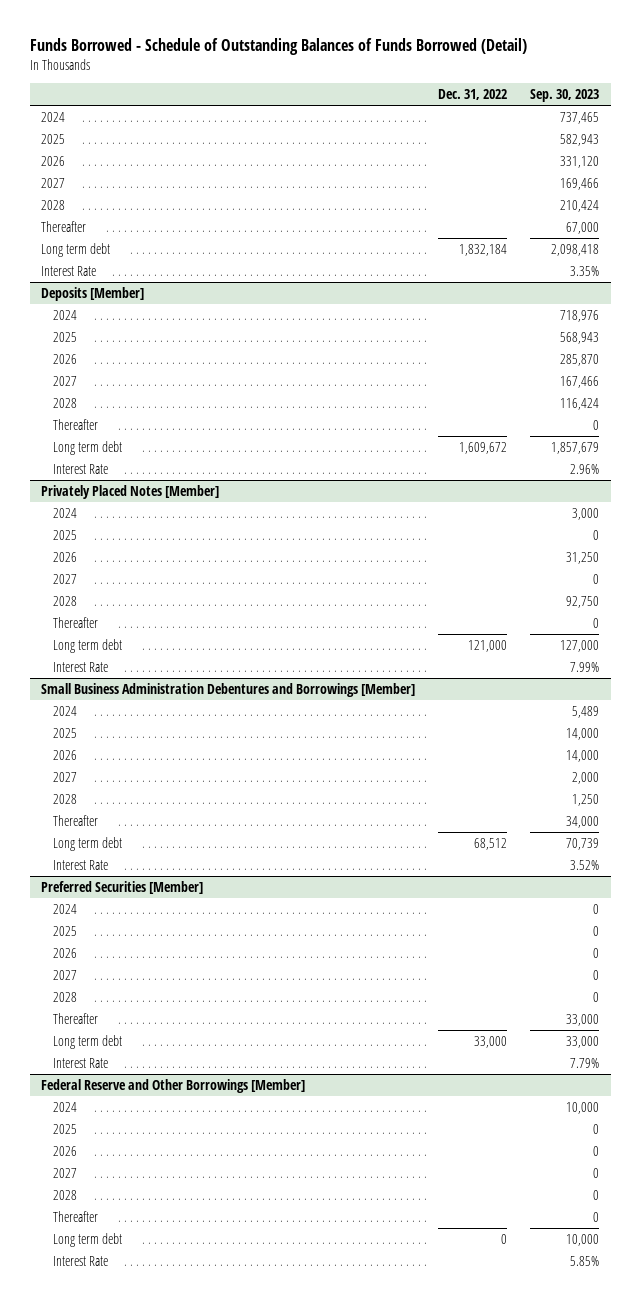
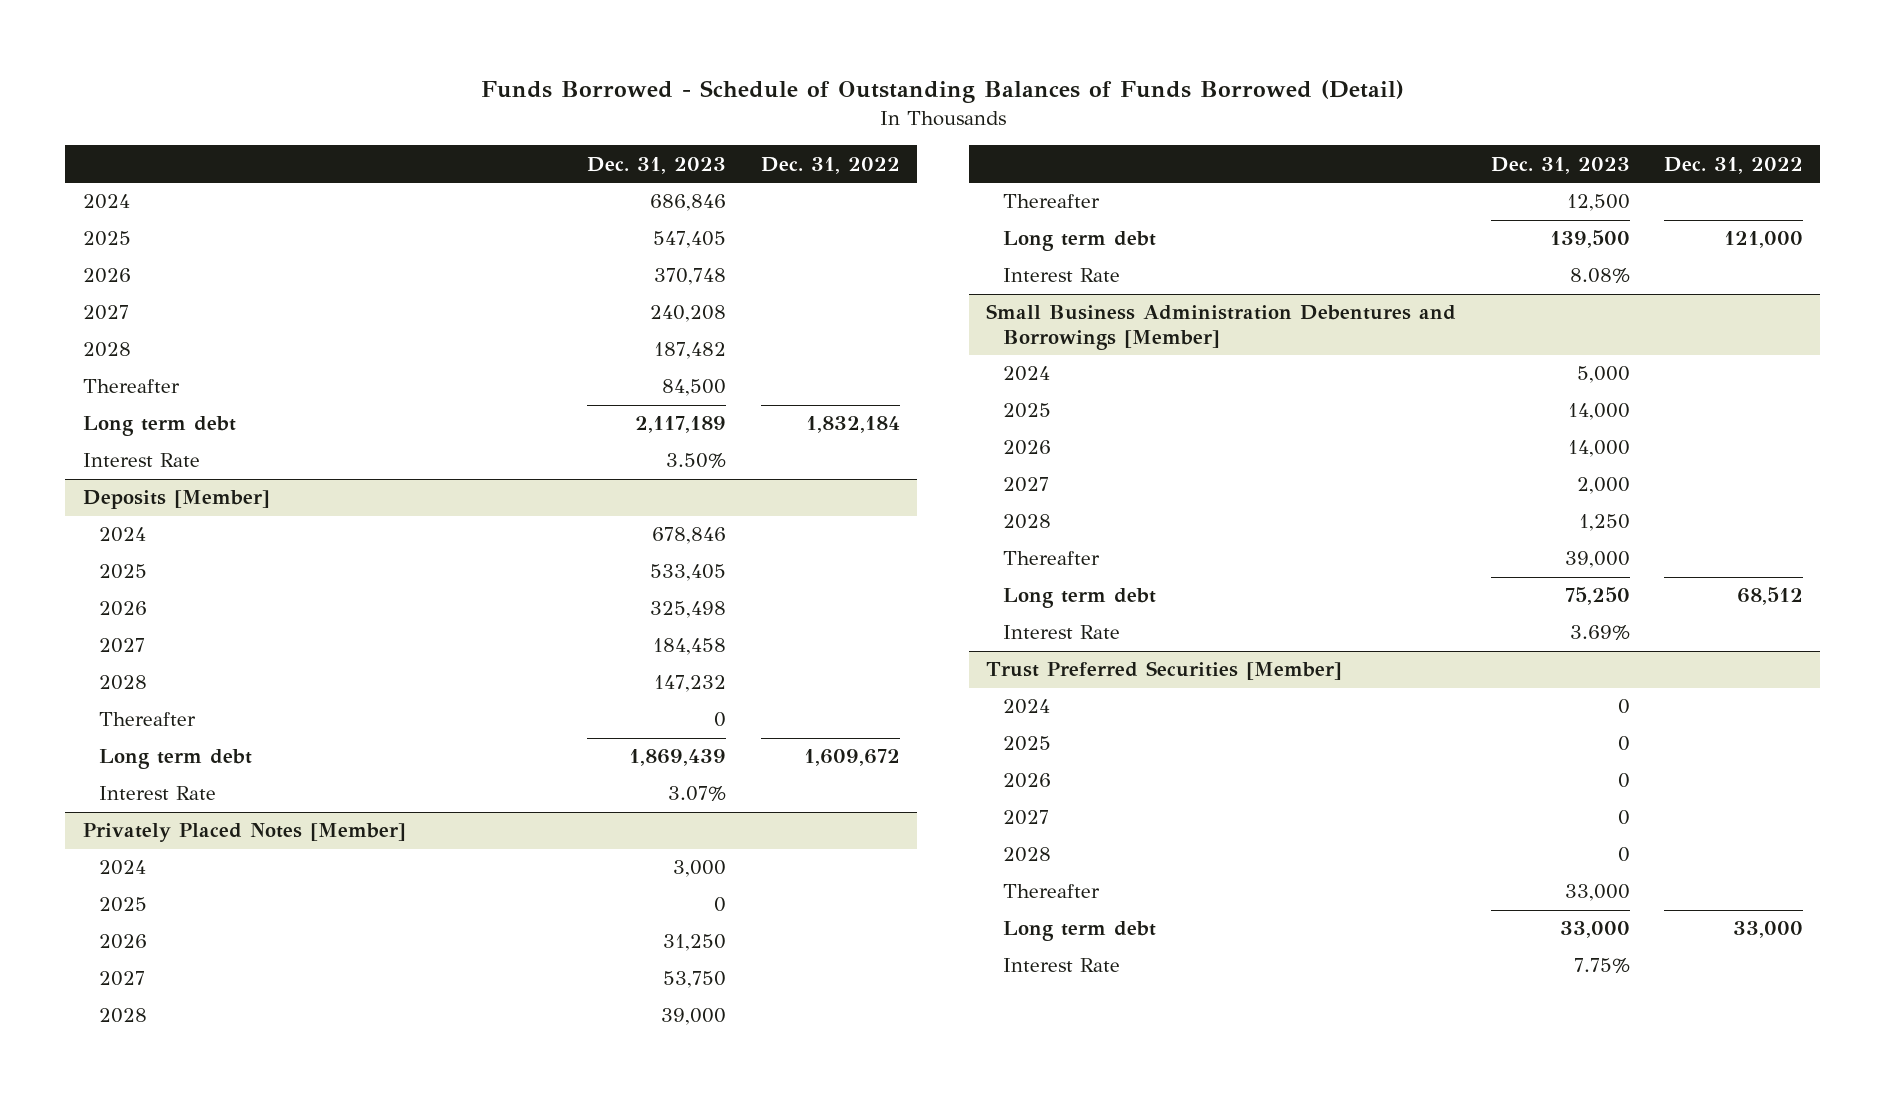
[530,89,600,103] Sep. 30, 2023 -> none
none -> [587,156,727,174] Dec. 31, 2023
[41,880,204,894] Preferred Securities [Member] -> [985,661,1342,681] Trust Preferred Securities [Member]
[41,1078,306,1093] Federal Reserve and Other Borrowings [Member] -> none
[52,1101,77,1112] 2024 -> none
[52,1123,77,1134] 2025 -> none
[52,1145,77,1156] 2026 -> none
[52,1167,77,1178] 2027 -> none
[52,1189,77,1200] 2028 -> none
[52,1210,98,1222] Thereafter -> none
[52,1232,122,1247] Long term debt -> none
[52,1255,108,1266] Interest Rate -> none

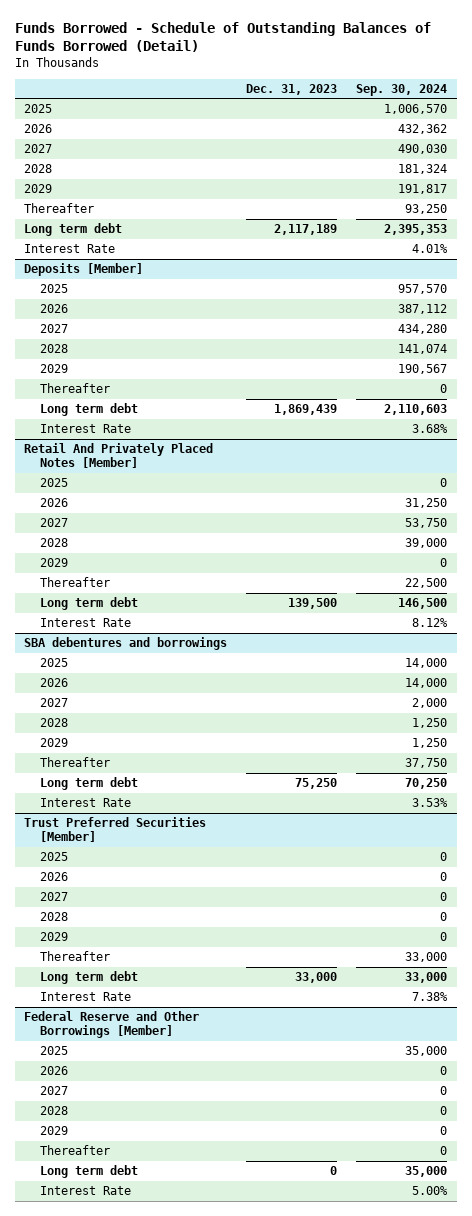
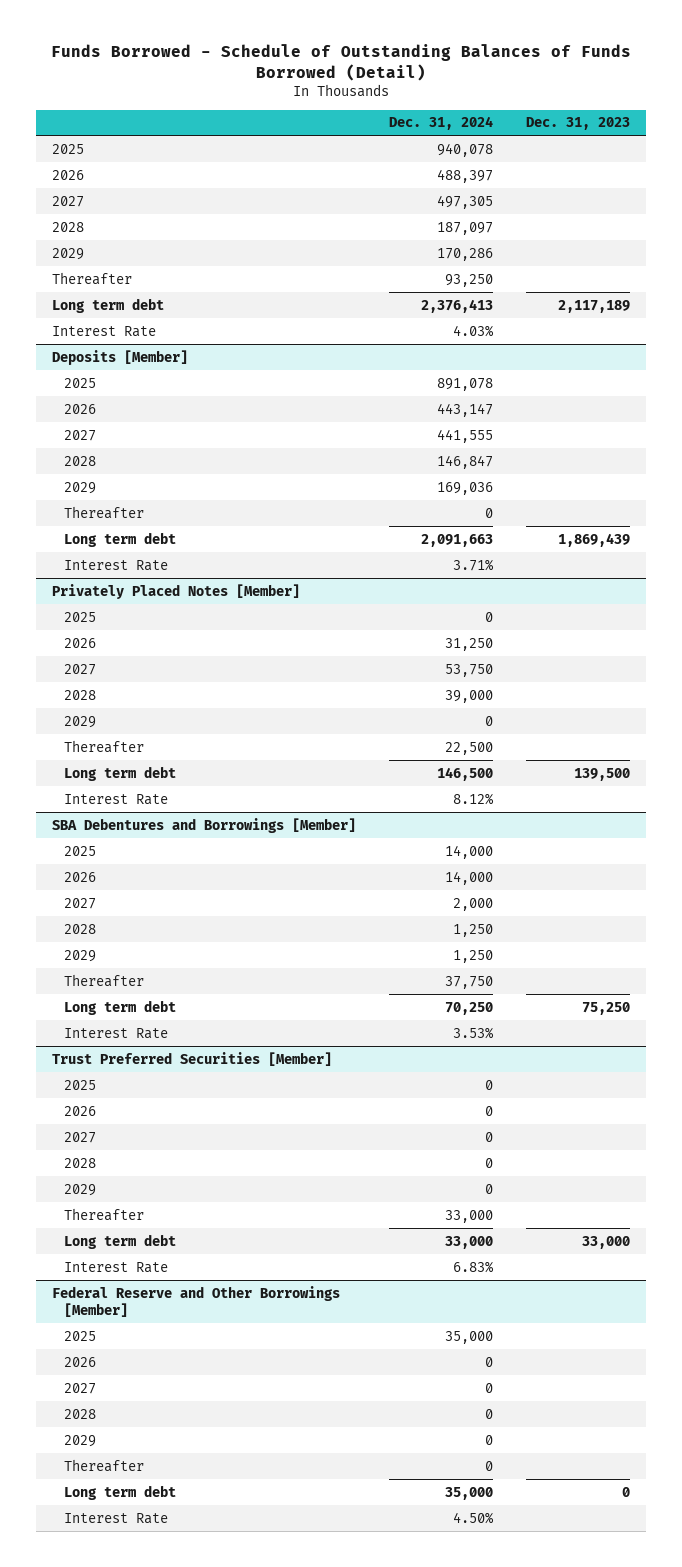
[356,83,448,96] Sep. 30, 2024 -> none
none -> [388,116,493,131] Dec. 31, 2024
[24,443,214,469] Retail And Privately Placed Notes [Member] -> [51,583,300,599] Privately Placed Notes [Member]
[24,637,228,651] SBA debentures and borrowings -> [51,817,356,833] SBA Debentures and Borrowings [Member]

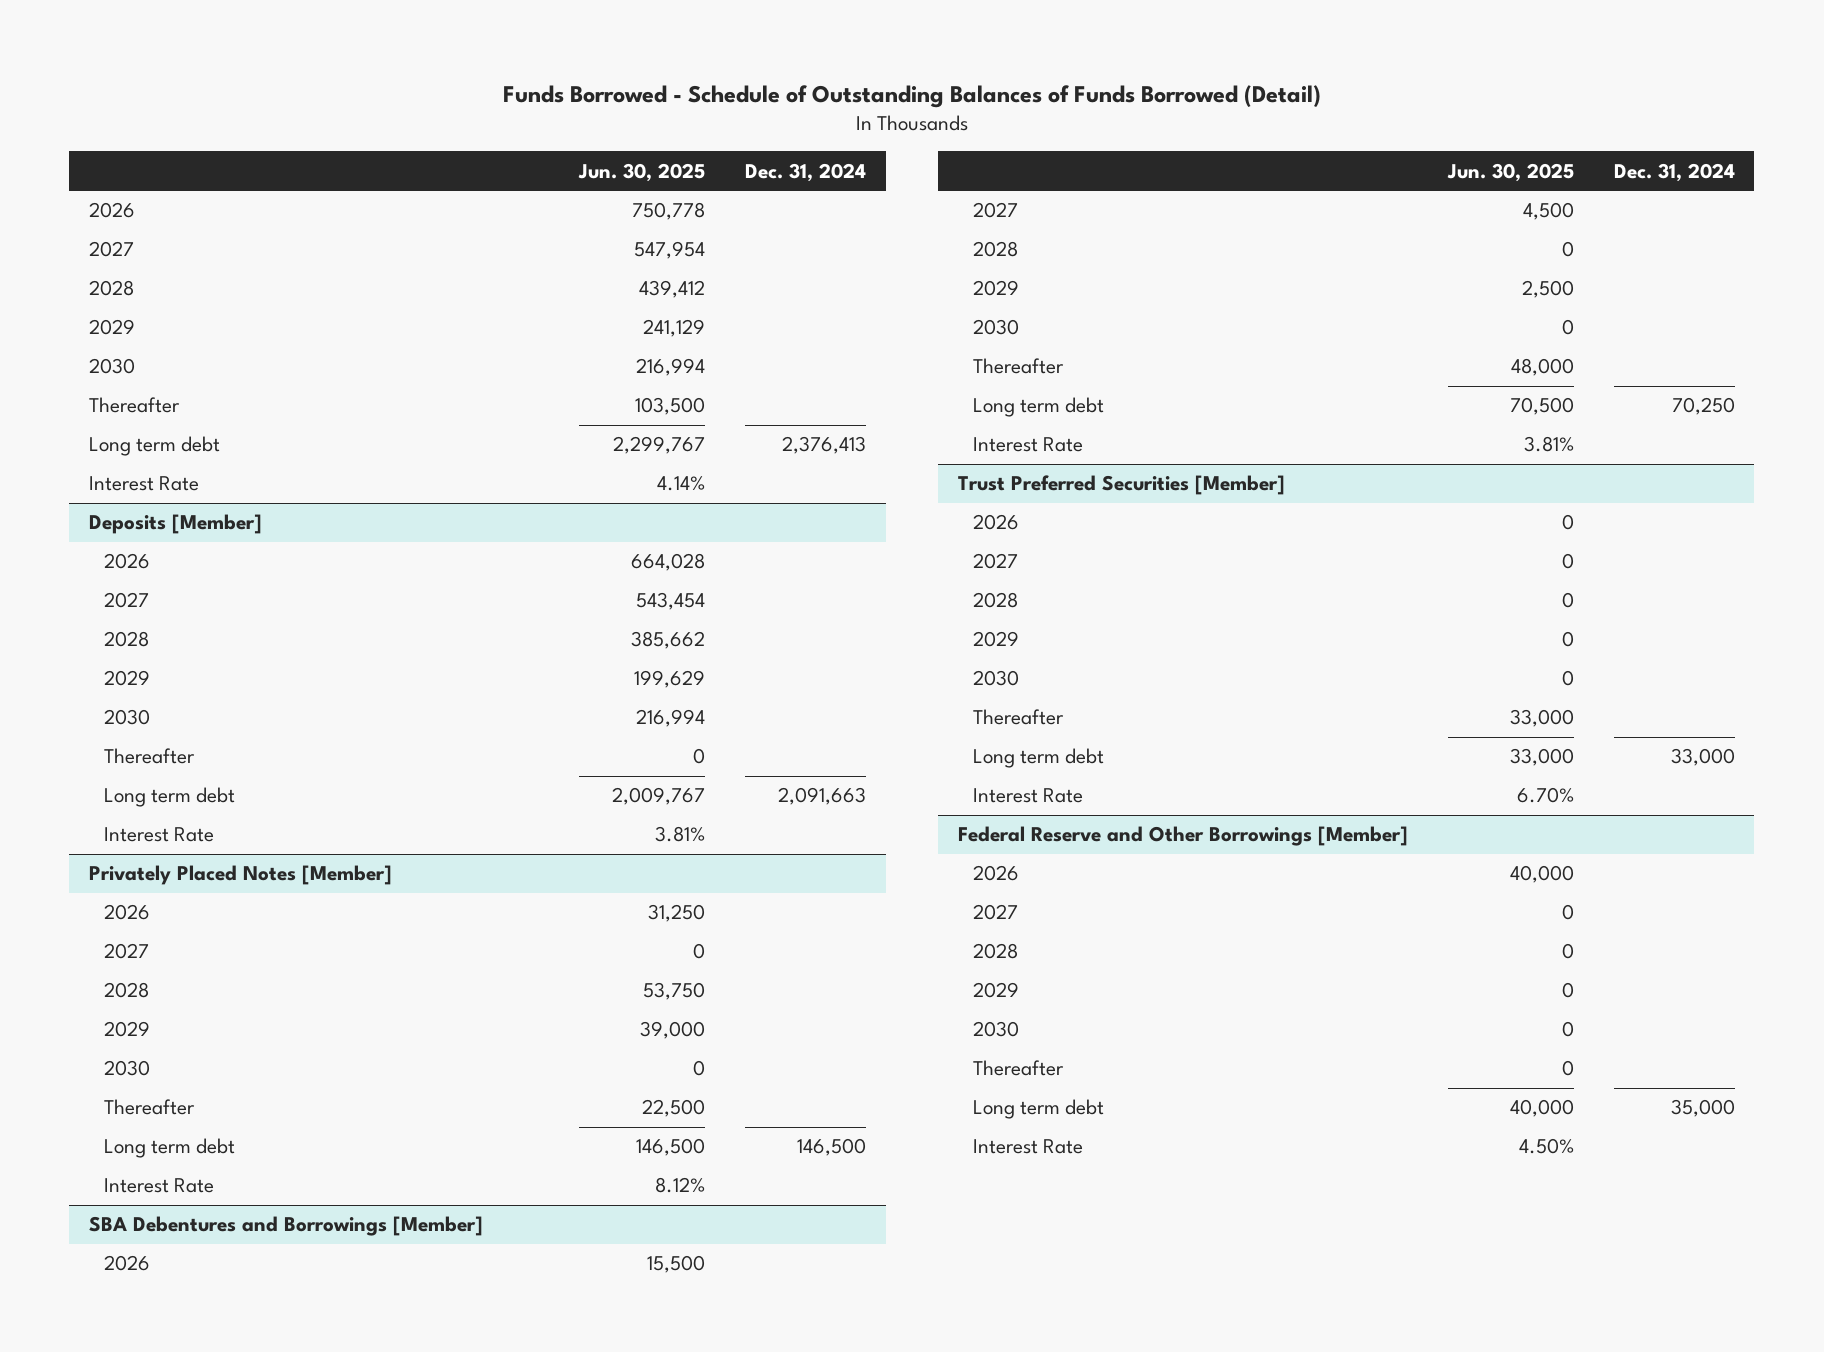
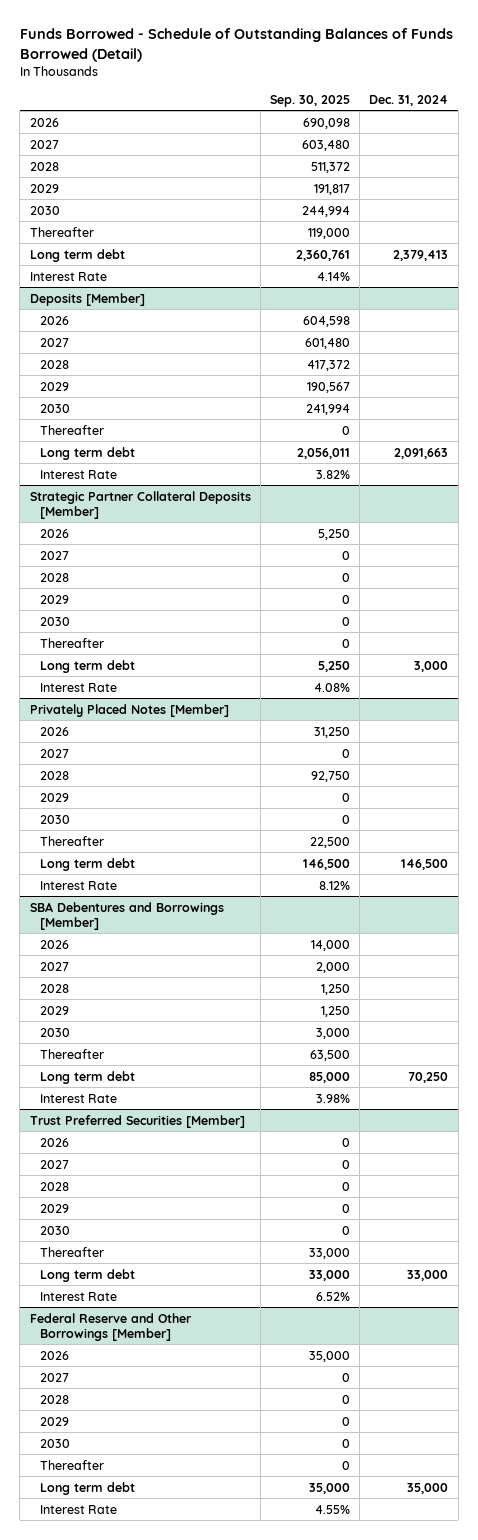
[578,162,706,182] Jun. 30, 2025 -> none
none -> [270,94,351,107] Sep. 30, 2025
[781,436,866,455] 2,376,413 -> [393,249,449,261] 2,379,413
none -> [29,490,251,519] Strategic Partner Collateral Deposits [Member]
none -> [39,528,69,538] 2026
none -> [39,550,69,560] 2027
none -> [39,572,69,582] 2028
none -> [39,594,69,604] 2029
none -> [39,616,70,626] 2030
none -> [39,637,104,648] Thereafter
none -> [39,659,135,673] Long term debt
none -> [39,682,117,692] Interest Rate

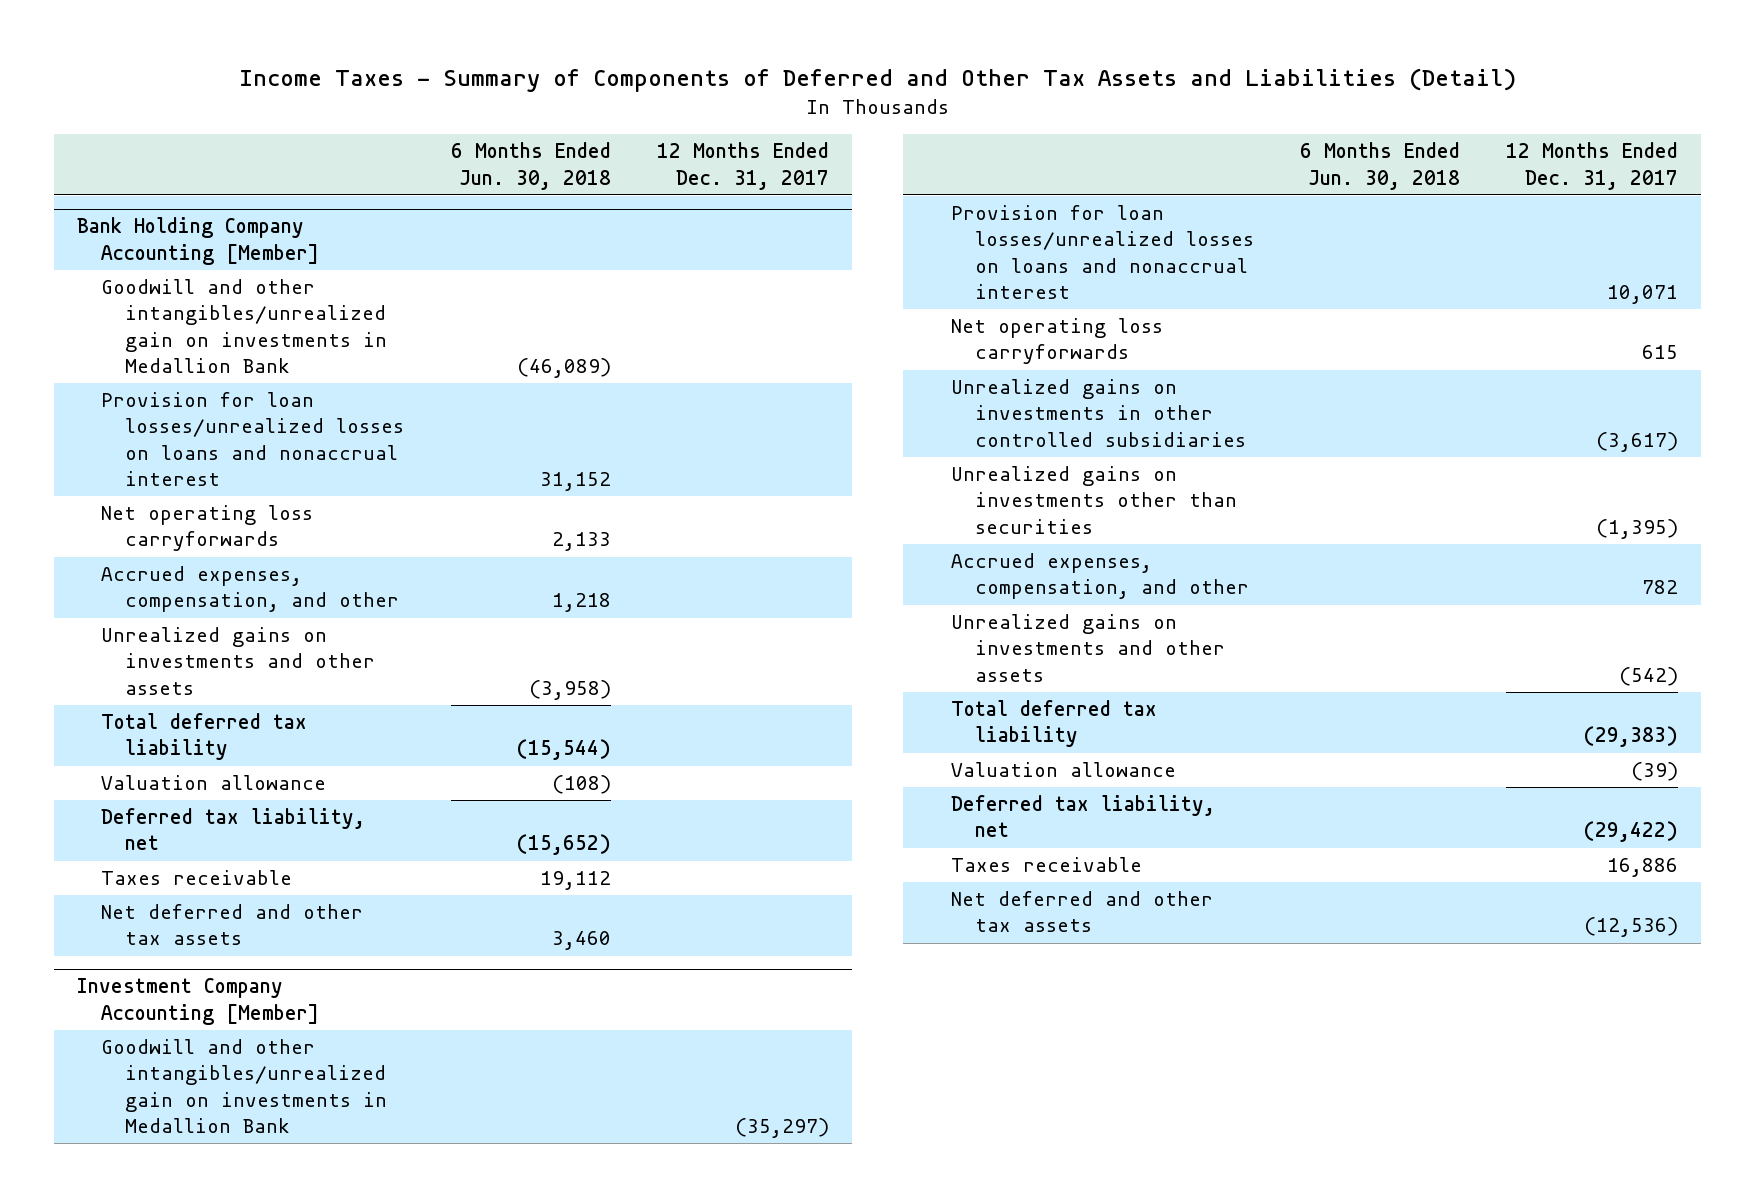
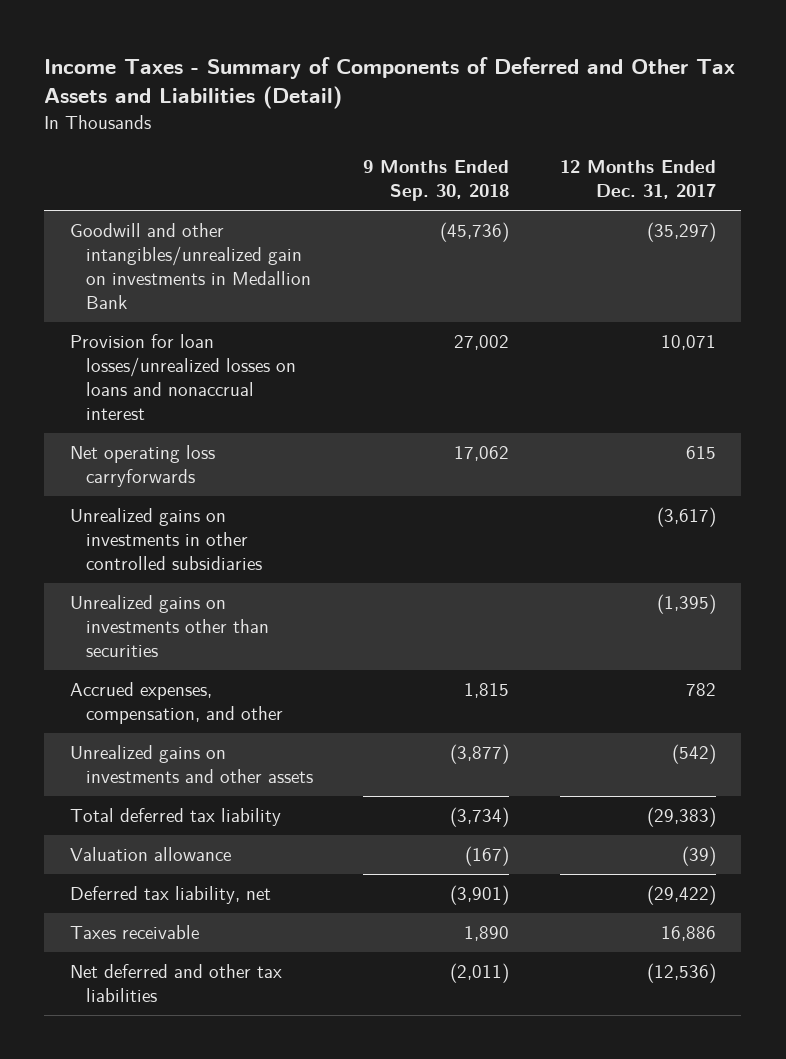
[450,142,611,190] 6 Months Ended Jun. 30, 2018 -> none
none -> [363,160,510,202] 9 Months Ended Sep. 30, 2018
[77,217,320,265] Bank Holding Company Accounting [Member] -> none
[101,279,388,373] Goodwill and other intangibles/unrealized gain on investments in Medallion Bank -> none
[101,392,405,486] Provision for loan losses/unrealized losses on loans and nonaccrual interest -> none
[101,505,314,552] Net operating loss carryforwards -> none
[101,566,400,613] Accrued expenses, compensation, and other -> none
[101,627,376,695] Unrealized gains on investments and other assets -> none
[101,713,308,761] Total deferred tax liability -> none
[101,775,327,791] Valuation allowance -> none
[101,808,366,851] Deferred tax liability, net -> none
[101,870,293,886] Taxes receivable -> none
[101,904,364,946] Net deferred and other tax assets -> none
[77,978,320,1025] Investment Company Accounting [Member] -> none
[950,891,1213,933] Net deferred and other tax assets -> [69,964,282,1003] Net deferred and other tax liabilities

